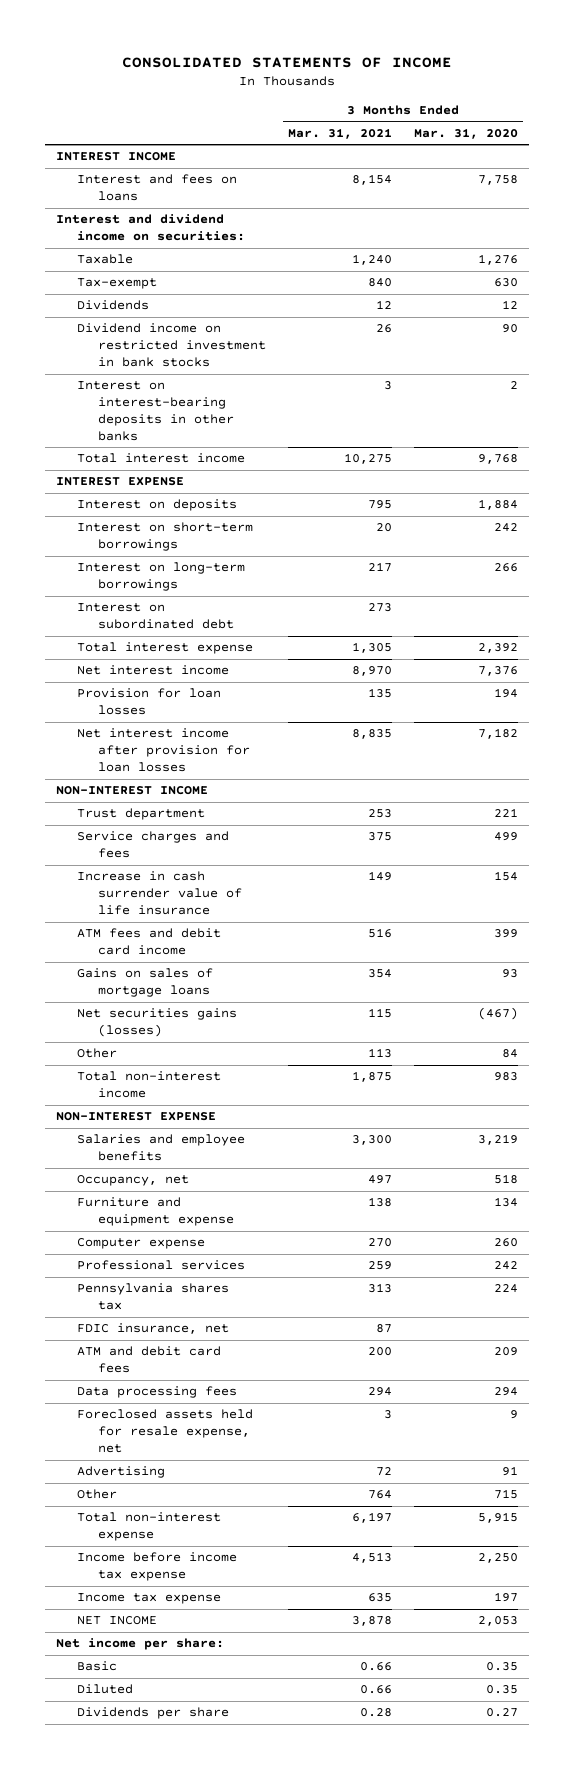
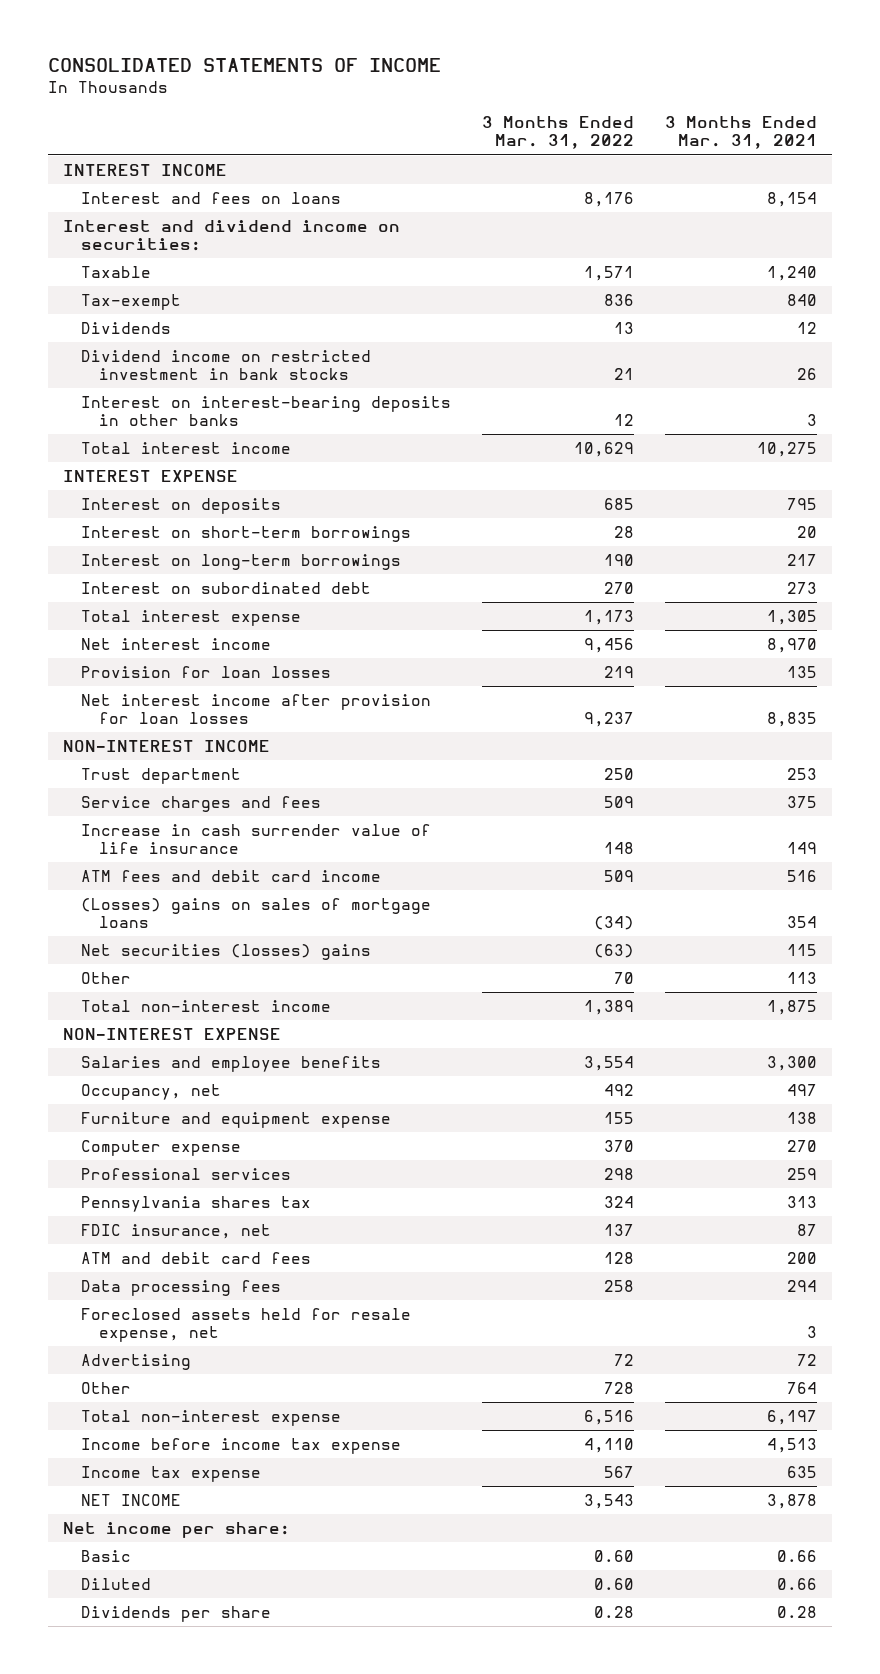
[413,128,518,140] Mar. 31, 2020 -> none
none -> [481,116,634,150] 3 Months Ended Mar. 31, 2022
[77,968,214,998] Gains on sales of mortgage loans -> [80,898,431,929] (Losses) gains on sales of mortgage loans
[77,1008,238,1038] Net securities gains (losses) -> [80,944,371,961] Net securities (losses) gains

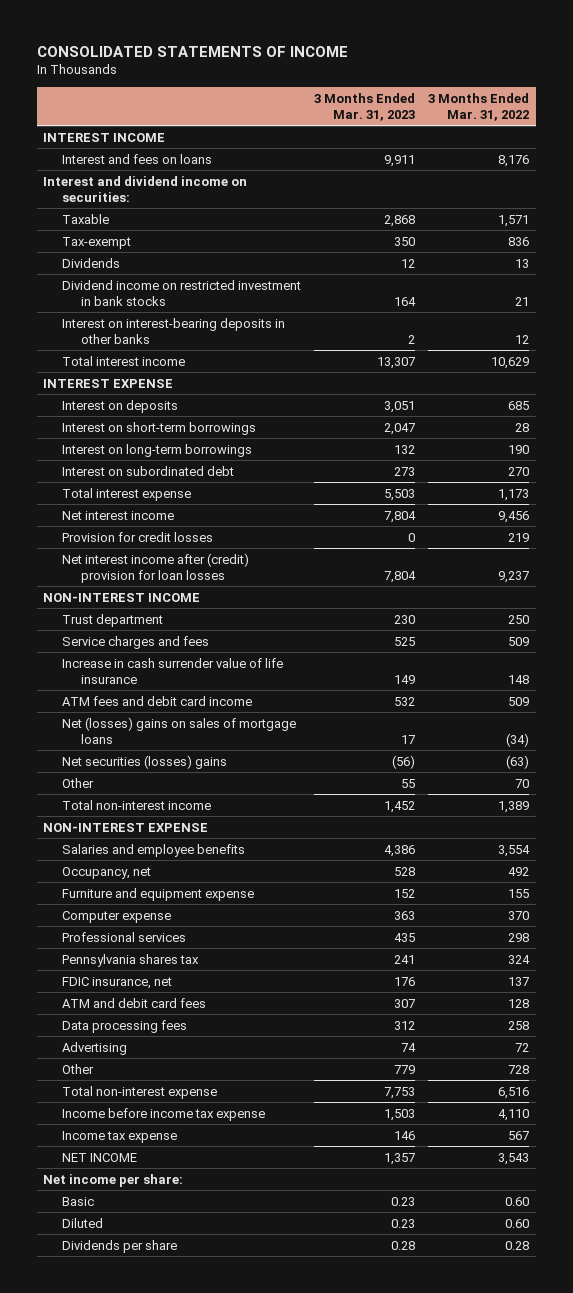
[664,116,817,150] 3 Months Ended Mar. 31, 2021 -> none
none -> [314,92,416,121] 3 Months Ended Mar. 31, 2023
[80,666,331,679] Provision for loan losses -> [62,531,214,542] Provision for credit losses
[80,694,431,725] Net interest income after provision for loan losses -> [62,552,250,583] Net interest income after (credit) provision for loan losses
[80,898,431,929] (Losses) gains on sales of mortgage loans -> [62,716,297,744] Net (losses) gains on sales of mortgage loans
[80,1308,411,1343] Foreclosed assets held for resale expense, net -> none

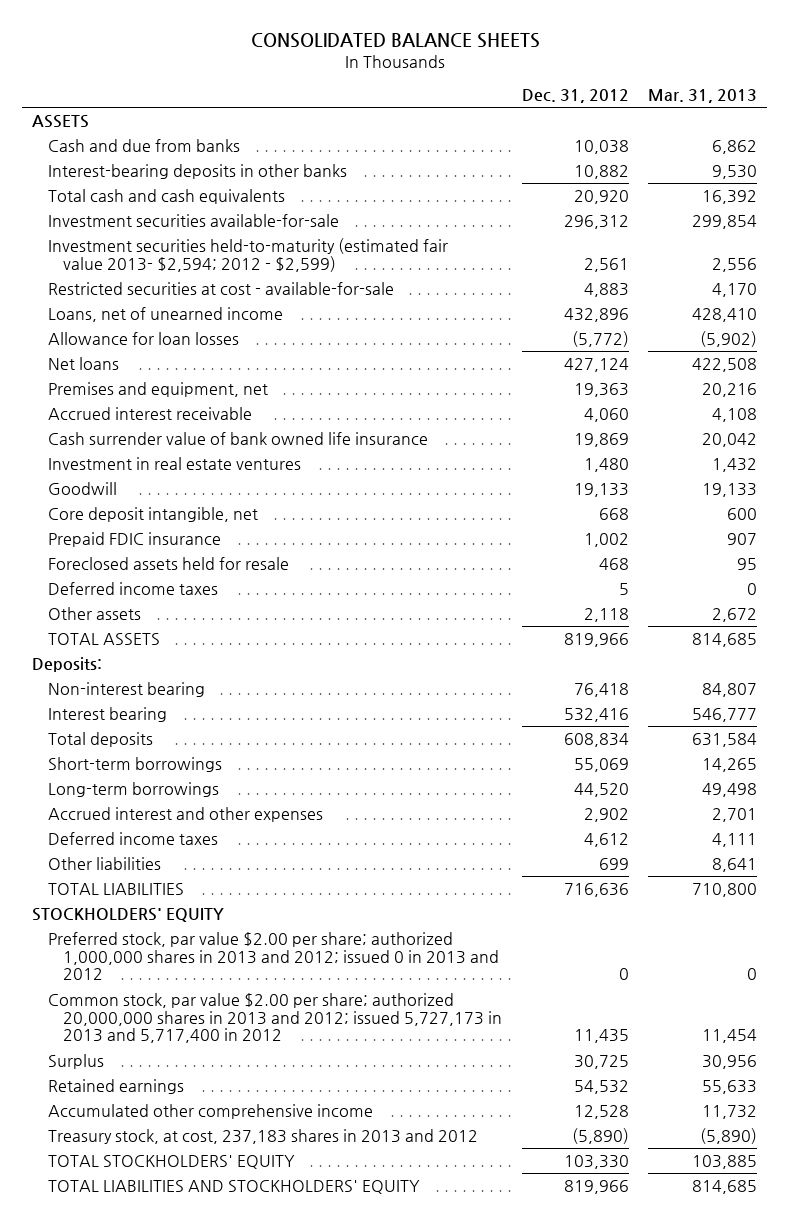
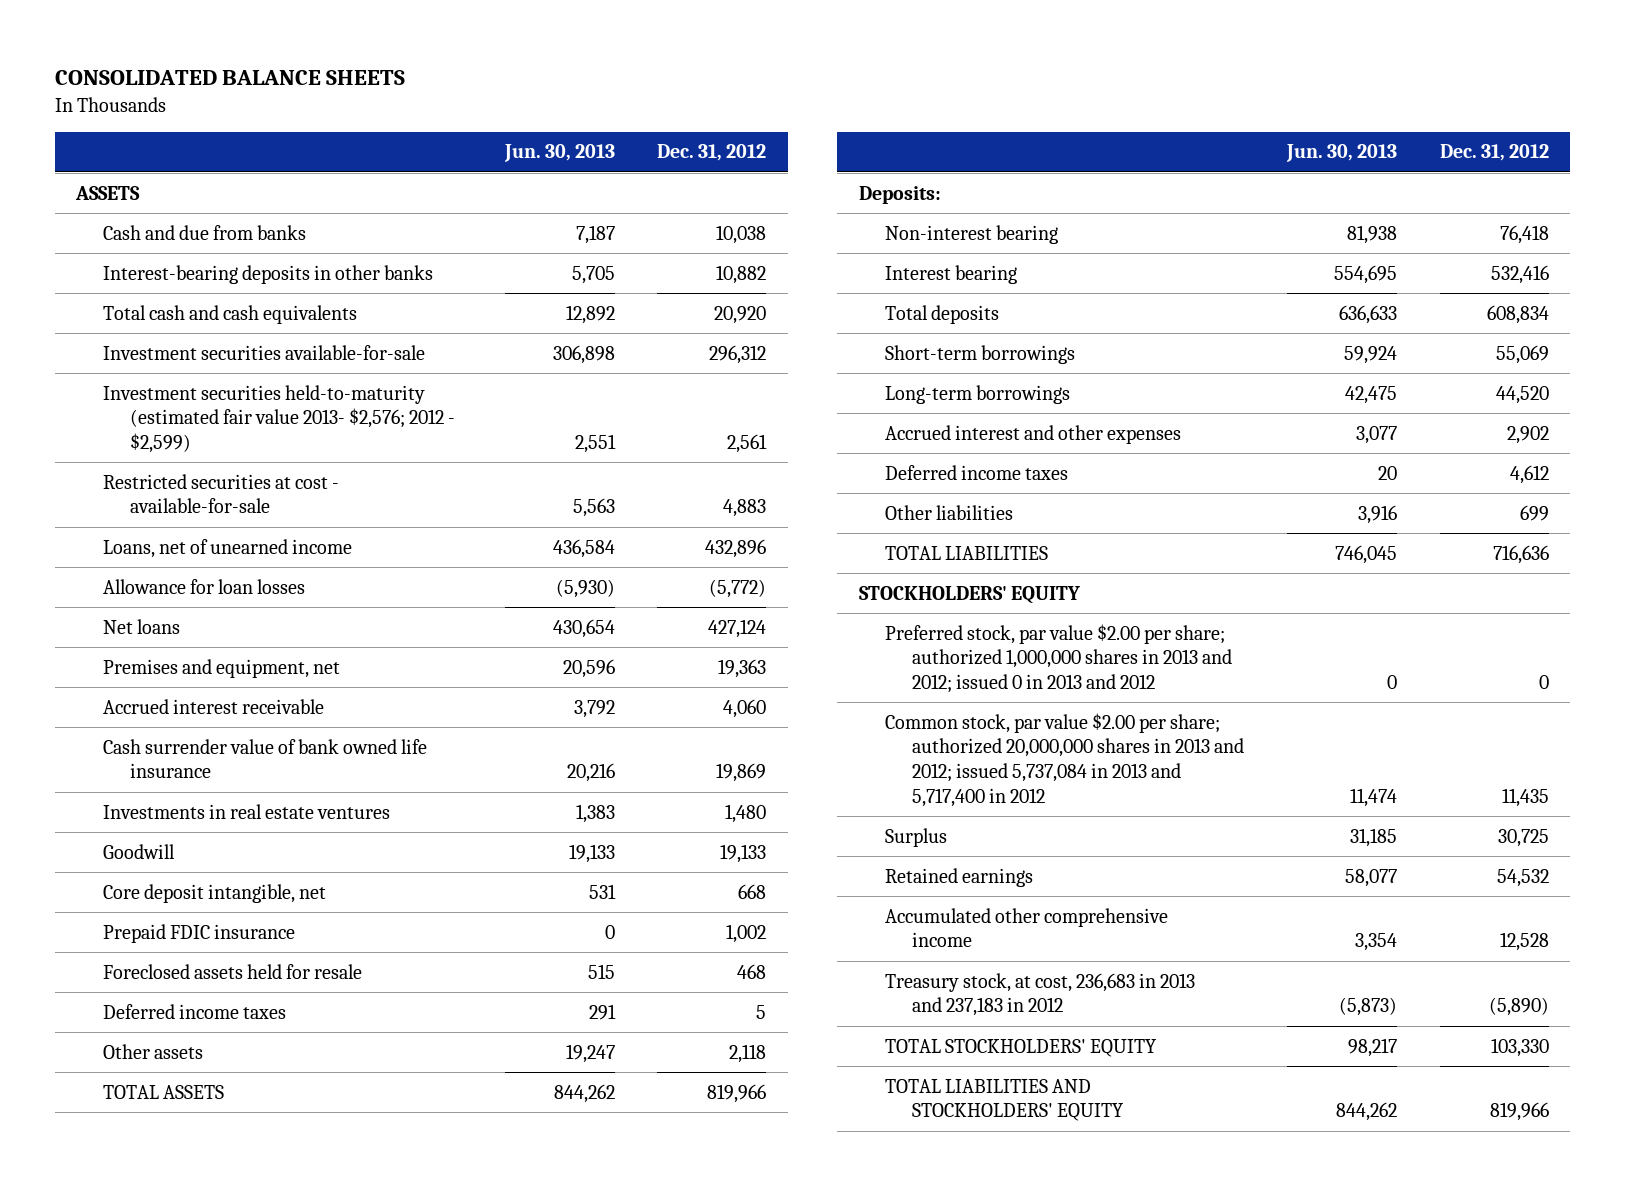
[648,89,758,104] Mar. 31, 2013 -> none
none -> [503,144,615,163] Jun. 30, 2013
[47,238,448,272] Investment securities held-to-maturity (estimated fair value 2013- $2,594; 2012 - $2,599) -> [102,384,455,454] Investment securities held-to-maturity (estimated fair value 2013- $2,576; 2012 - $2,599)
[47,457,301,471] Investment in real estate ventures -> [102,803,390,819] Investments in real estate ventures
[47,993,503,1044] Common stock, par value $2.00 per share; authorized 20,000,000 shares in 2013 and 2012; issued 5,727,173 in 2013 and 5,717,400 in 2012 -> [885,712,1245,807] Common stock, par value $2.00 per share; authorized 20,000,000 shares in 2013 and 2012; issued 5,737,084 in 2013 and 5,717,400 in 2012
[47,1129,478,1145] Treasury stock, at cost, 237,183 shares in 2013 and 2012 -> [885,972,1196,1017] Treasury stock, at cost, 236,683 in 2013 and 237,183 in 2012

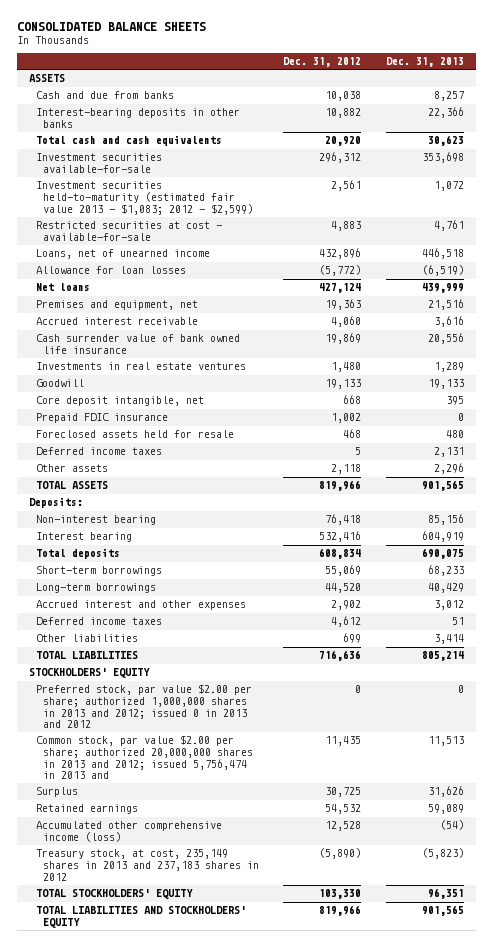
[503,144,615,163] Jun. 30, 2013 -> none
none -> [385,57,464,68] Dec. 31, 2013
[102,384,455,454] Investment securities held-to-maturity (estimated fair value 2013- $2,576; 2012 - $2,599) -> [36,181,254,215] Investment securities held-to-maturity (estimated fair value 2013 - $1,083; 2012 - $2,599)
[885,712,1245,807] Common stock, par value $2.00 per share; authorized 20,000,000 shares in 2013 and 2012; issued 5,737,084 in 2013 and 5,717,400 in 2012 -> [36,735,254,780] Common stock, par value $2.00 per share; authorized 20,000,000 shares in 2013 and 2012; issued 5,756,474 in 2013 and
[885,907,1169,948] Accumulated other comprehensive income -> [36,821,223,843] Accumulated other comprehensive income (loss)
[885,972,1196,1017] Treasury stock, at cost, 236,683 in 2013 and 237,183 in 2012 -> [36,849,260,881] Treasury stock, at cost, 235,149 shares in 2013 and 237,183 shares in 2012

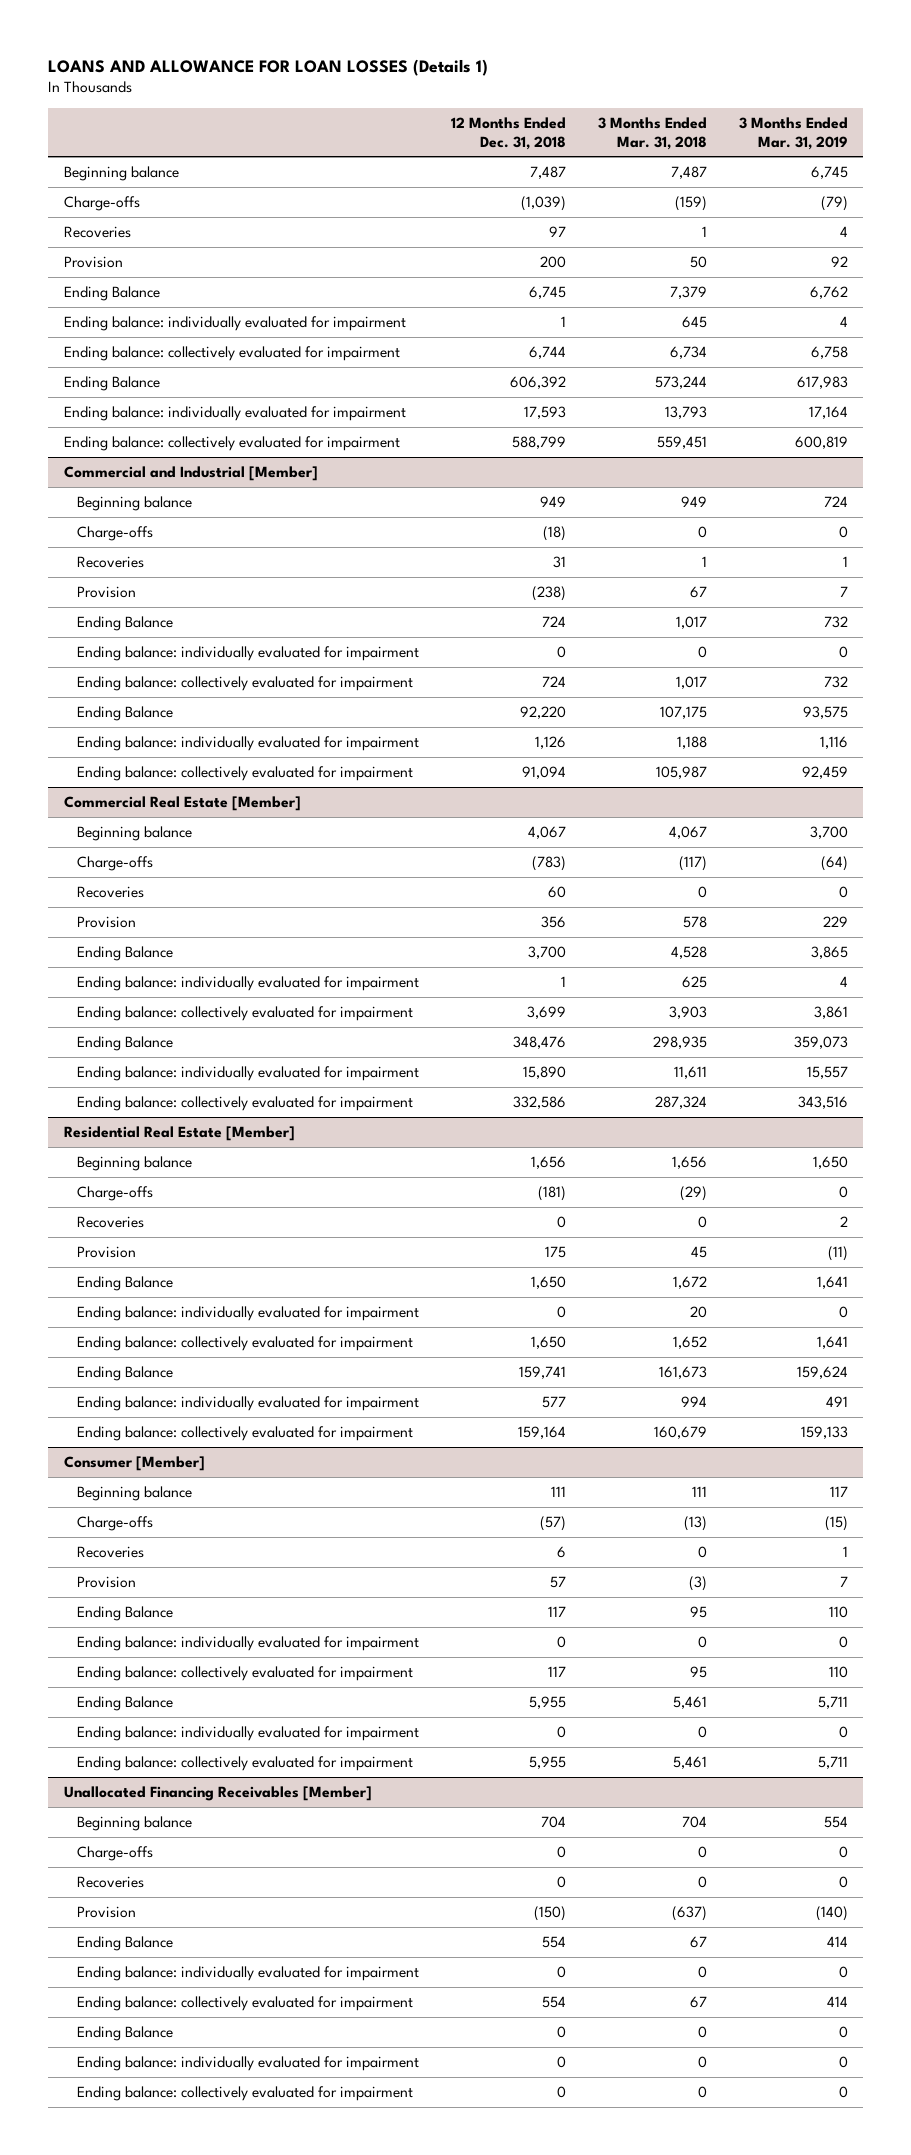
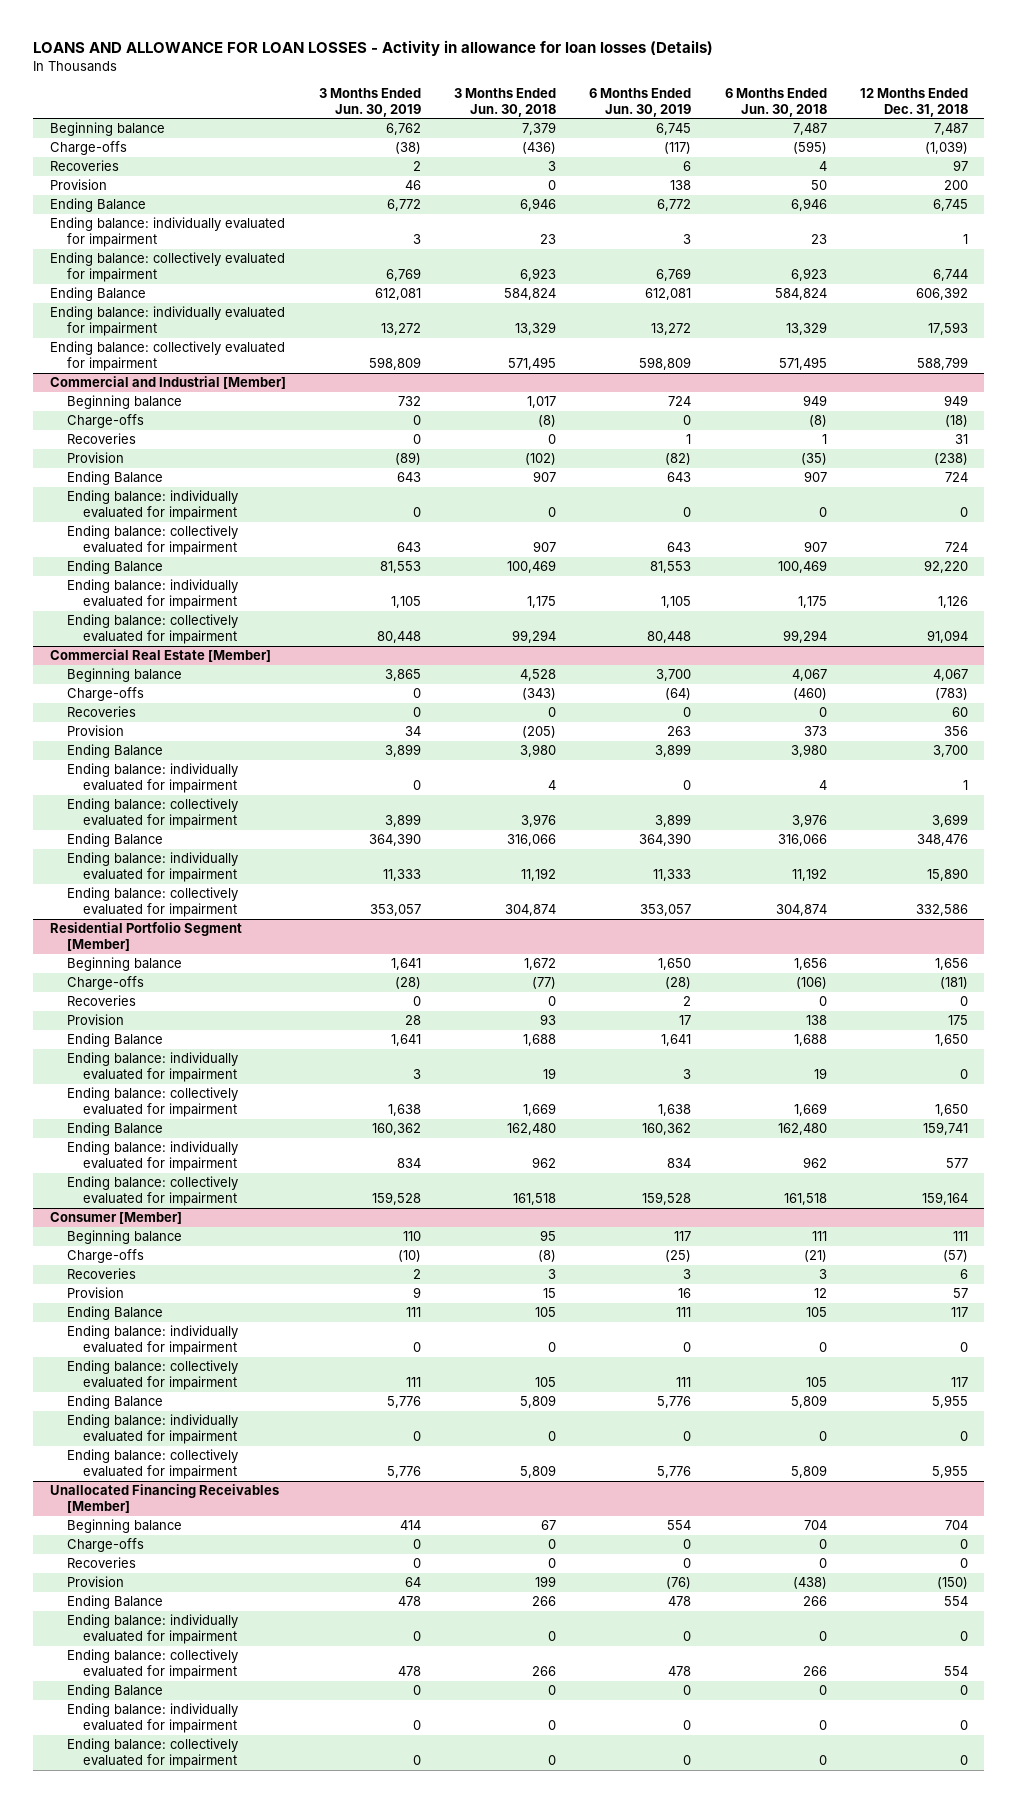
[47,58,488,76] LOANS AND ALLOWANCE FOR LOAN LOSSES (Details 1) -> [33,40,714,57] LOANS AND ALLOWANCE FOR LOAN LOSSES - Activity in allowance for loan losses (Details)
[597,116,707,150] 3 Months Ended Mar. 31, 2018 -> none
[738,116,848,150] 3 Months Ended Mar. 31, 2019 -> none
none -> [319,87,422,117] 3 Months Ended Jun. 30, 2019
none -> [454,87,557,117] 3 Months Ended Jun. 30, 2018
none -> [589,87,692,117] 6 Months Ended Jun. 30, 2019
none -> [724,87,827,117] 6 Months Ended Jun. 30, 2018
[63,1125,295,1141] Residential Real Estate [Member] -> [50,922,243,952] Residential Portfolio Segment [Member]

